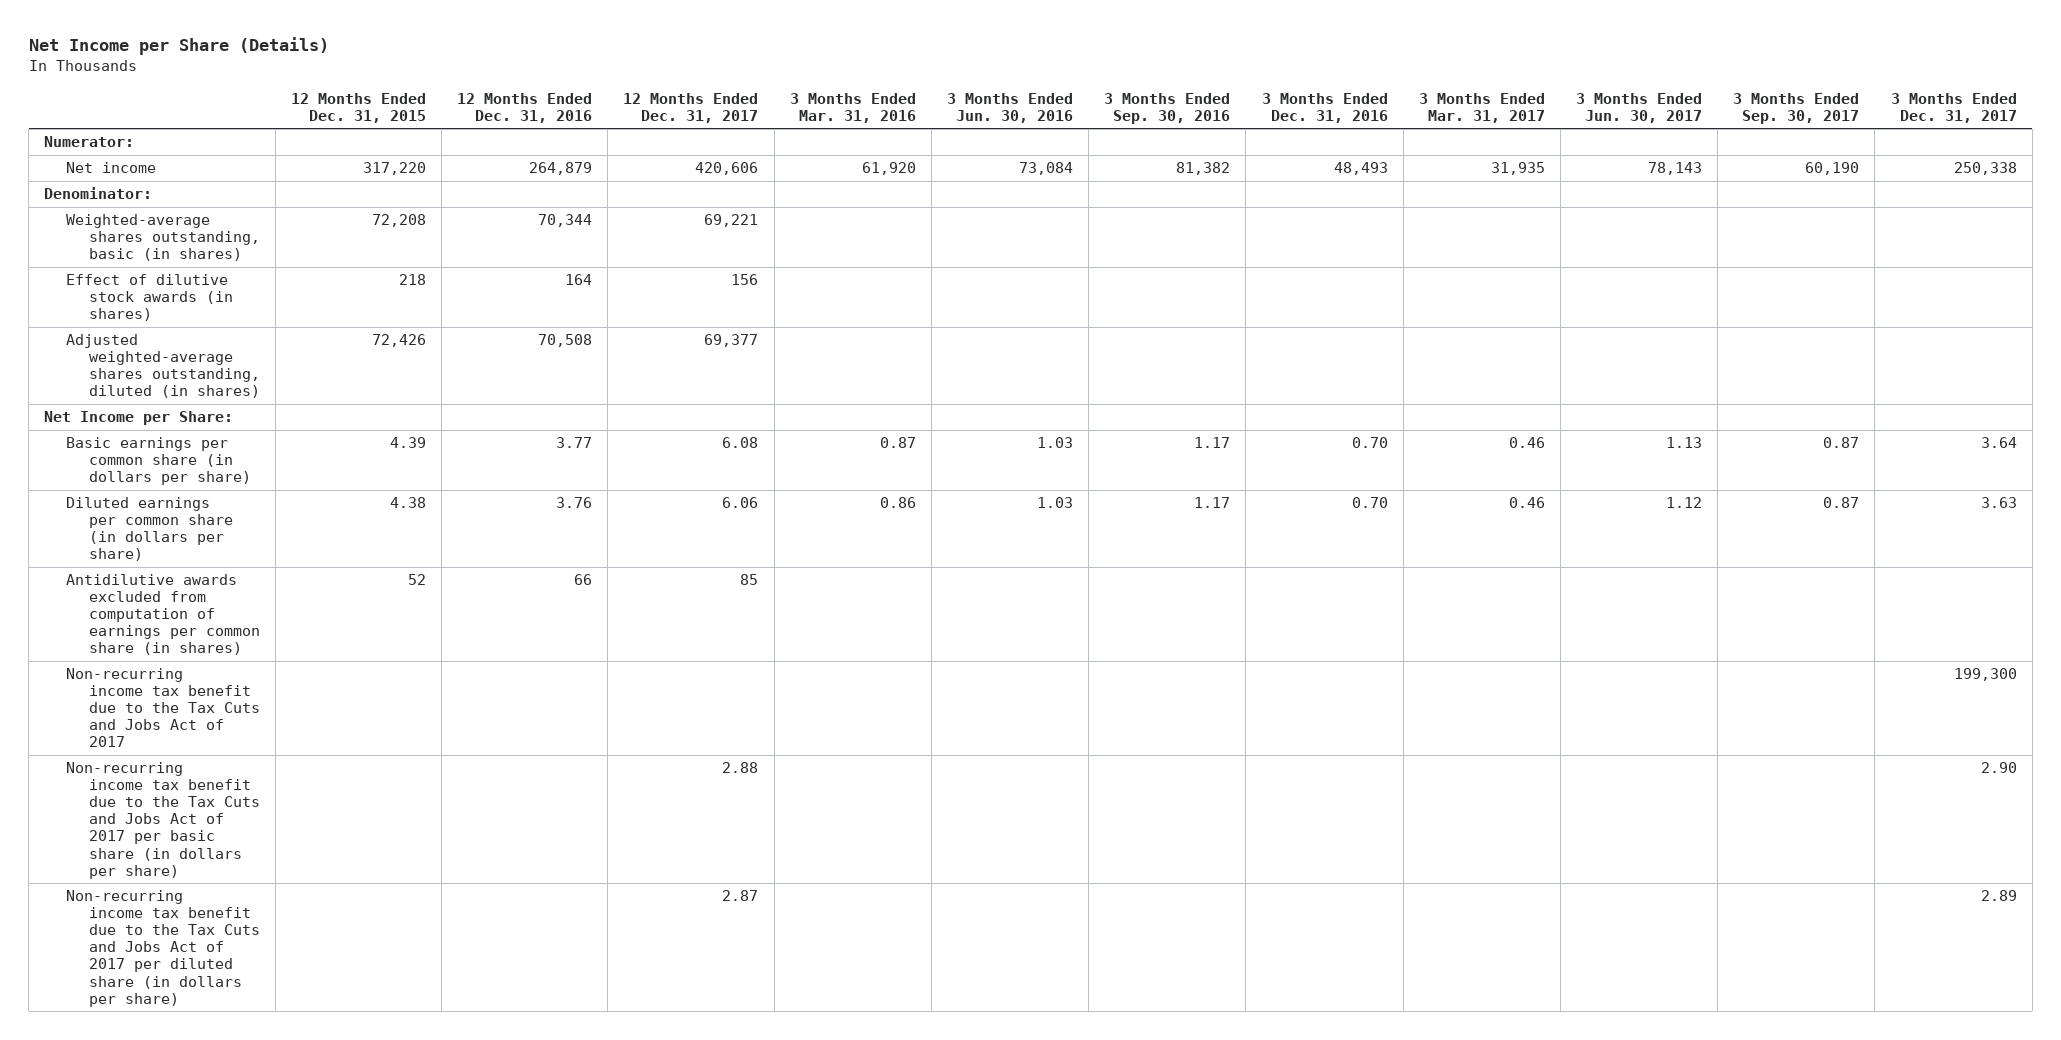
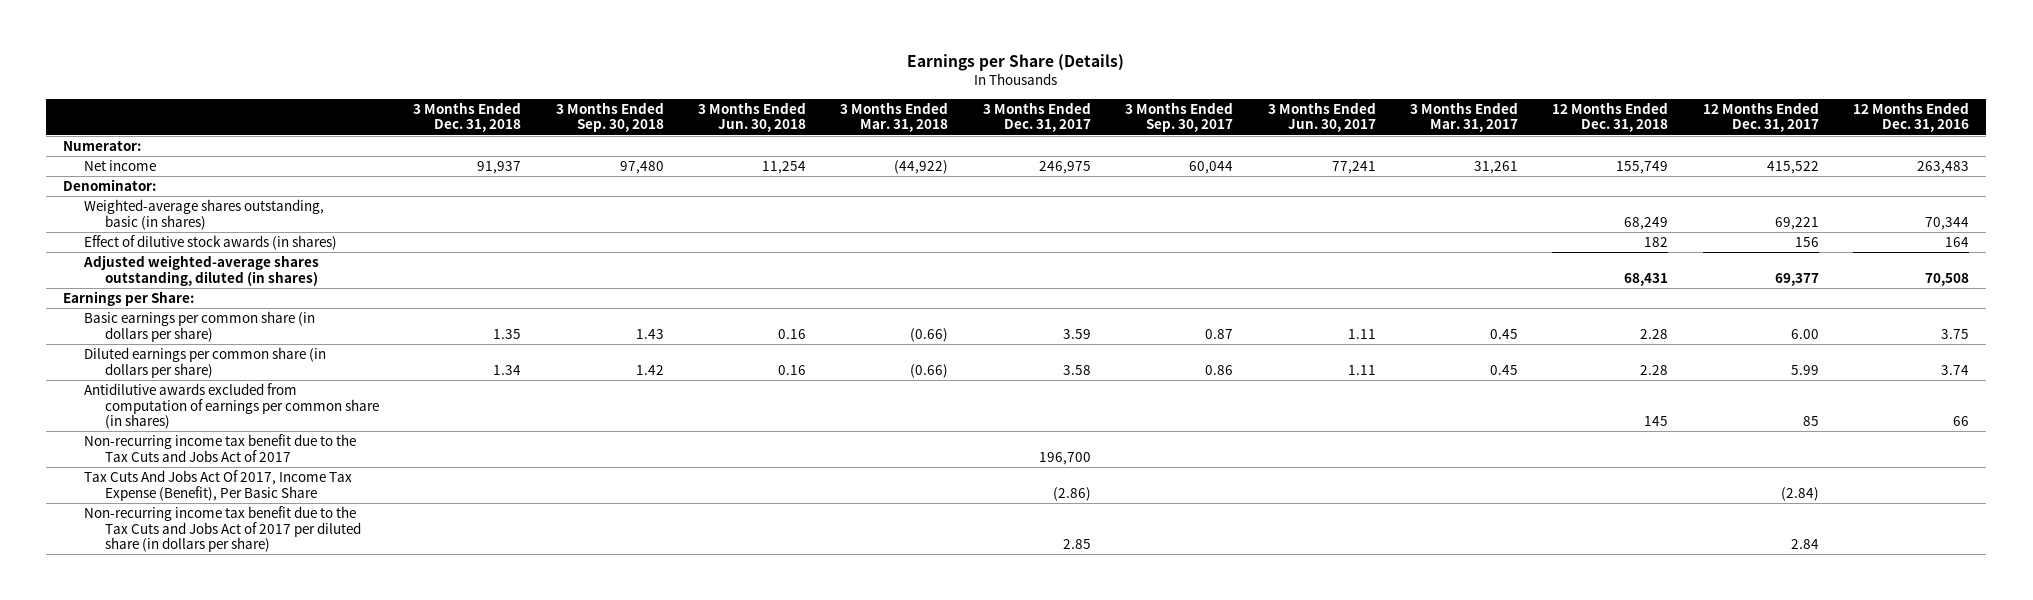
[28,37,329,56] Net Income per Share (Details) -> [907,54,1125,72] Earnings per Share (Details)
[290,92,426,123] 12 Months Ended Dec. 31, 2015 -> none
[789,92,916,123] 3 Months Ended Mar. 31, 2016 -> none
[946,92,1073,123] 3 Months Ended Jun. 30, 2016 -> none
[1104,92,1231,124] 3 Months Ended Sep. 30, 2016 -> none
[1261,92,1388,123] 3 Months Ended Dec. 31, 2016 -> none
none -> [413,101,522,133] 3 Months Ended Dec. 31, 2018
none -> [555,101,664,133] 3 Months Ended Sep. 30, 2018
none -> [697,101,806,133] 3 Months Ended Jun. 30, 2018
none -> [840,101,949,133] 3 Months Ended Mar. 31, 2018
none -> [1552,101,1669,133] 12 Months Ended Dec. 31, 2018
[529,162,593,176] 264,879 -> [1917,160,1970,174] 263,483
[695,162,759,176] 420,606 -> [1766,160,1819,174] 415,522
[1490,162,1545,176] 31,935 -> [1473,160,1518,174] 31,261
[1648,162,1703,176] 78,143 -> [1331,160,1376,174] 77,241
[1805,162,1860,176] 60,190 -> [1189,160,1234,174] 60,044
[1953,162,2017,176] 250,338 -> [1038,160,1091,174] 246,975
[44,411,234,426] Net Income per Share: -> [63,290,195,306] Earnings per Share:
[556,437,593,449] 3.77 -> [1941,328,1970,339] 3.75
[722,437,759,449] 6.08 -> [1790,328,1819,339] 6.00
[1508,437,1545,449] 0.46 -> [1489,328,1518,339] 0.45
[1666,437,1703,449] 1.13 -> [1347,328,1376,339] 1.11
[1980,437,2017,449] 3.64 -> [1062,328,1091,339] 3.59
[556,497,593,509] 3.76 -> [1941,364,1970,375] 3.74
[722,497,759,509] 6.06 -> [1790,364,1819,375] 5.99
[1508,497,1545,509] 0.46 -> [1489,364,1518,375] 0.45
[1666,497,1703,509] 1.12 -> [1347,364,1376,375] 1.11
[1823,497,1860,509] 0.87 -> [1205,364,1234,375] 0.86
[1980,497,2017,509] 3.63 -> [1062,364,1091,375] 3.58
[1953,668,2017,682] 199,300 -> [1038,451,1091,465] 196,700
[66,762,260,879] Non-recurring income tax benefit due to the Tax Cuts and Jobs Act of 2017 per basic share (in dollars per share) -> [84,469,353,501] Tax Cuts And Jobs Act Of 2017, Income Tax Expense (Benefit), Per Basic Share
[722,762,759,774] 2.88 -> [1780,486,1819,501] (2.84)
[1980,762,2017,774] 2.90 -> [1052,486,1091,501] (2.86)
[722,890,759,902] 2.87 -> [1790,539,1819,550] 2.84
[1980,890,2017,902] 2.89 -> [1062,539,1091,550] 2.85

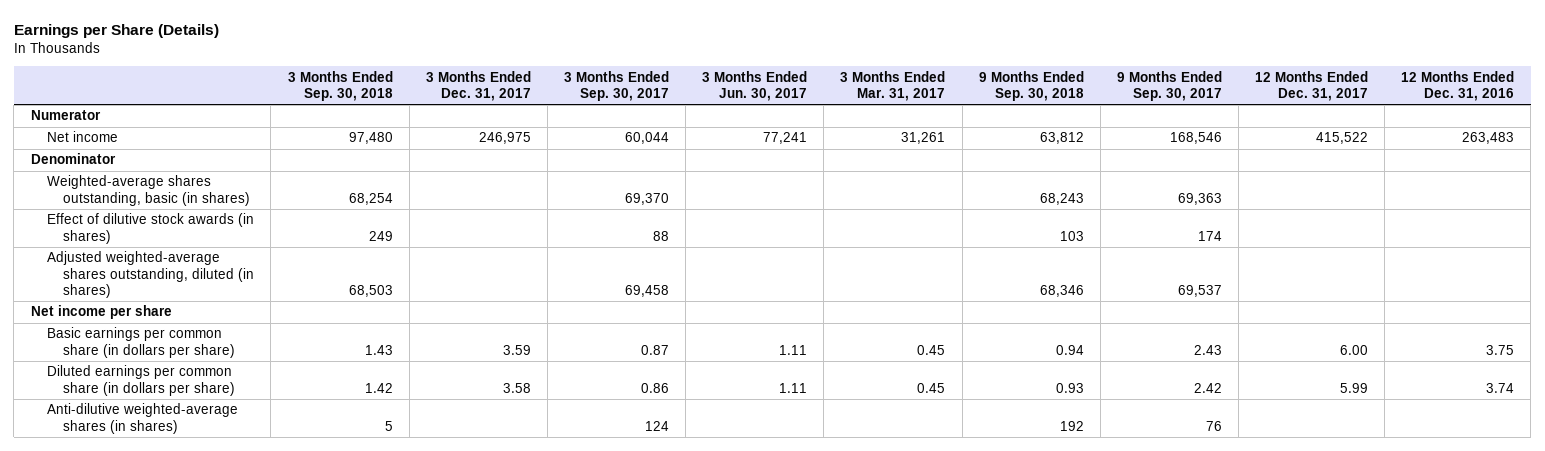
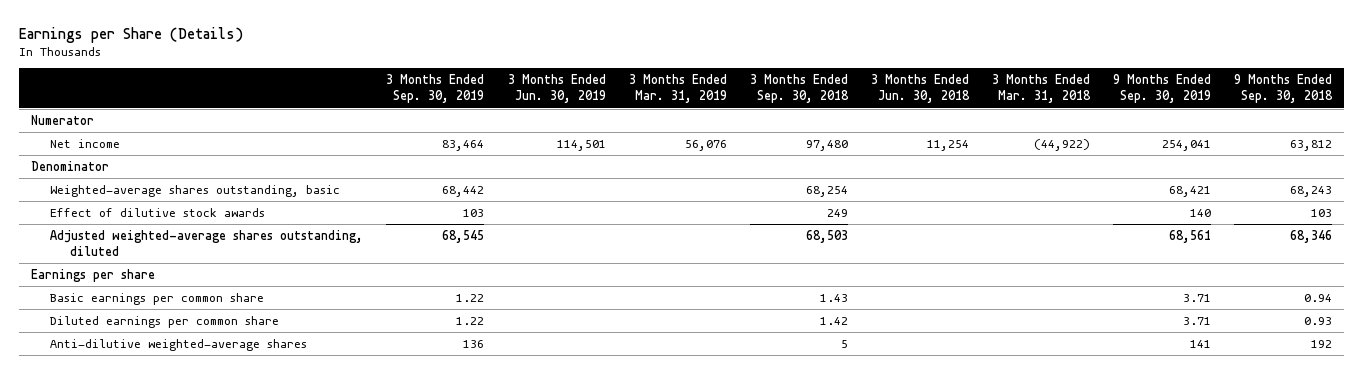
[425,70,531,101] 3 Months Ended Dec. 31, 2017 -> none
[563,70,669,101] 3 Months Ended Sep. 30, 2017 -> none
[702,70,808,101] 3 Months Ended Jun. 30, 2017 -> none
[840,70,946,101] 3 Months Ended Mar. 31, 2017 -> none
[1116,70,1222,101] 9 Months Ended Sep. 30, 2017 -> none
[1255,70,1369,101] 12 Months Ended Dec. 31, 2017 -> none
[1401,70,1515,101] 12 Months Ended Dec. 31, 2016 -> none
none -> [386,74,485,104] 3 Months Ended Sep. 30, 2019
none -> [507,74,606,104] 3 Months Ended Jun. 30, 2019
none -> [628,74,727,104] 3 Months Ended Mar. 31, 2019
none -> [871,74,971,104] 3 Months Ended Jun. 30, 2018
none -> [992,74,1092,104] 3 Months Ended Mar. 31, 2018
none -> [1113,74,1212,104] 9 Months Ended Sep. 30, 2019
[46,175,251,206] Weighted-average shares outstanding, basic (in shares) -> [50,184,341,197] Weighted-average shares outstanding, basic
[46,213,254,244] Effect of dilutive stock awards (in shares) -> [50,207,266,217] Effect of dilutive stock awards
[46,251,255,298] Adjusted weighted-average shares outstanding, diluted (in shares) -> [50,229,364,256] Adjusted weighted-average shares outstanding, diluted
[30,305,172,320] Net income per share -> [30,268,155,282] Earnings per share
[46,327,236,358] Basic earnings per common share (in dollars per share) -> [50,292,265,305] Basic earnings per common share
[46,365,236,396] Diluted earnings per common share (in dollars per share) -> [50,315,280,328] Diluted earnings per common share
[46,403,238,434] Anti-dilutive weighted-average shares (in shares) -> [50,338,308,351] Anti-dilutive weighted-average shares

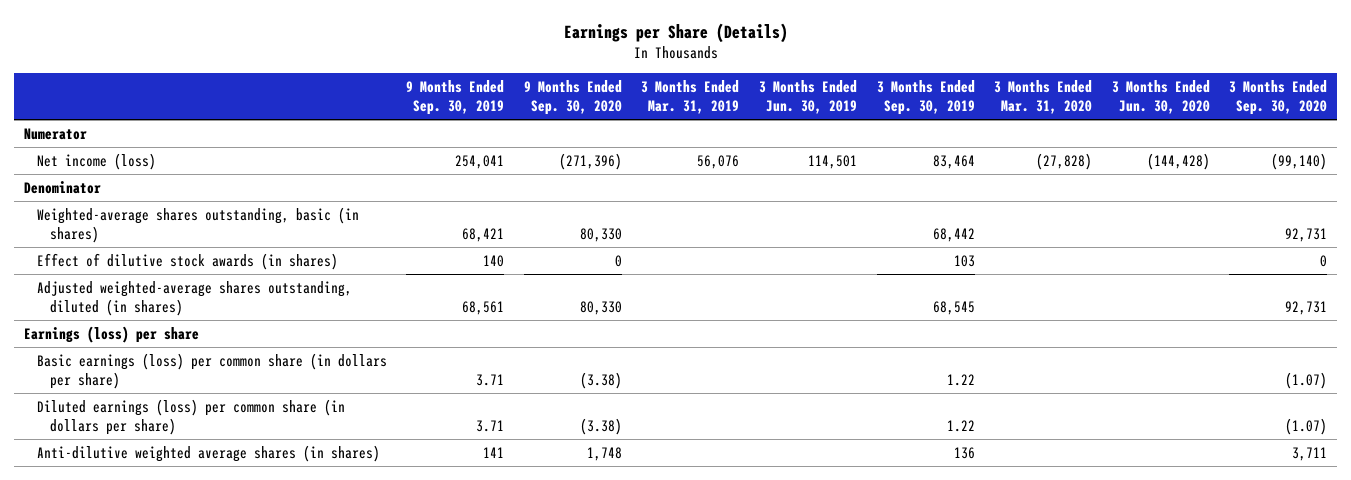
[749,74,849,104] 3 Months Ended Sep. 30, 2018 -> none
[871,74,971,104] 3 Months Ended Jun. 30, 2018 -> none
[992,74,1092,104] 3 Months Ended Mar. 31, 2018 -> none
[1234,74,1334,104] 9 Months Ended Sep. 30, 2018 -> none
none -> [523,80,622,115] 9 Months Ended Sep. 30, 2020
none -> [994,80,1093,114] 3 Months Ended Mar. 31, 2020
none -> [1111,80,1210,114] 3 Months Ended Jun. 30, 2020
none -> [1229,80,1328,115] 3 Months Ended Sep. 30, 2020
[50,138,121,148] Net income -> [36,152,156,170] Net income (loss)
[50,184,341,197] Weighted-average shares outstanding, basic -> [36,206,359,243] Weighted-average shares outstanding, basic (in shares)
[50,207,266,217] Effect of dilutive stock awards -> [36,252,338,270] Effect of dilutive stock awards (in shares)
[50,229,364,256] Adjusted weighted-average shares outstanding, diluted -> [36,280,352,316] Adjusted weighted-average shares outstanding, diluted (in shares)
[30,268,155,282] Earnings per share -> [24,325,200,343] Earnings (loss) per share
[50,292,265,305] Basic earnings per common share -> [36,352,387,389] Basic earnings (loss) per common share (in dollars per share)
[50,315,280,328] Diluted earnings per common share -> [36,398,345,435] Diluted earnings (loss) per common share (in dollars per share)
[50,338,308,351] Anti-dilutive weighted-average shares -> [36,444,380,462] Anti-dilutive weighted average shares (in shares)

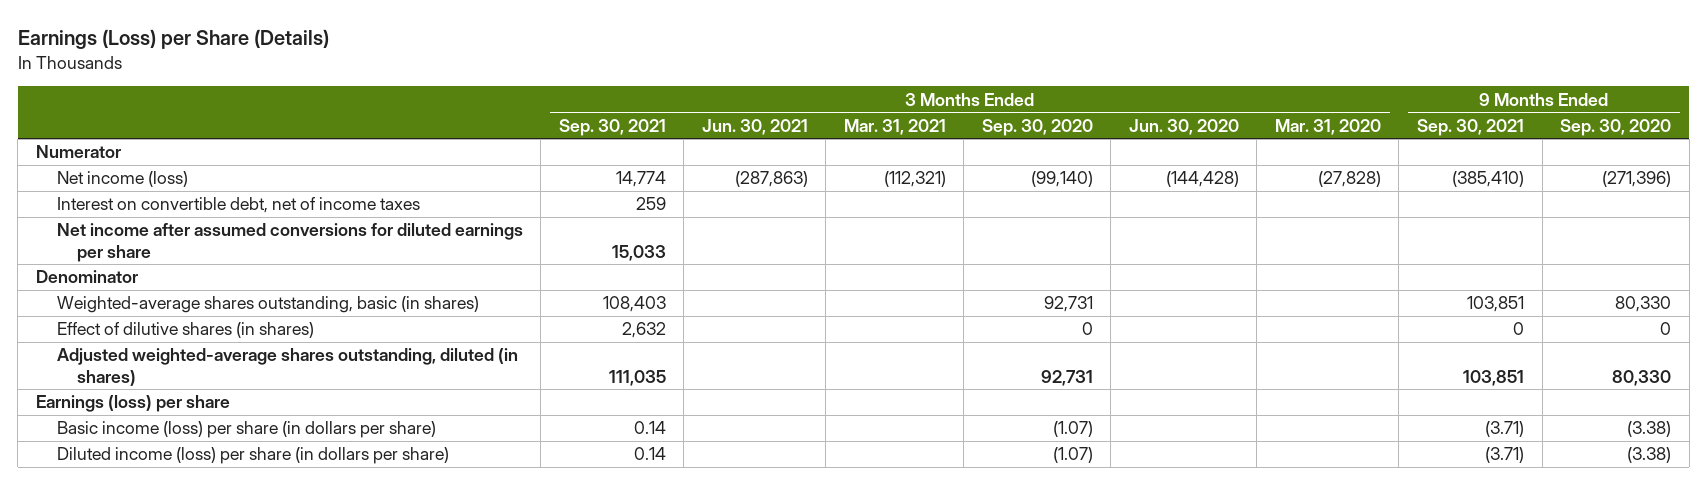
[563,22,788,43] Earnings per Share (Details) -> [17,28,329,49] Earnings (Loss) per Share (Details)
[406,80,505,115] 9 Months Ended Sep. 30, 2019 -> none
[641,80,740,114] 3 Months Ended Mar. 31, 2019 -> none
[758,80,857,114] 3 Months Ended Jun. 30, 2019 -> none
[876,80,975,115] 3 Months Ended Sep. 30, 2019 -> none
none -> [558,118,666,136] Sep. 30, 2021
none -> [701,118,808,135] Jun. 30, 2021
none -> [843,118,946,135] Mar. 31, 2021
none -> [1416,118,1524,136] Sep. 30, 2021
none -> [56,197,420,214] Interest on convertible debt, net of income taxes
none -> [56,223,523,262] Net income after assumed conversions for diluted earnings per share
[36,252,338,270] Effect of dilutive stock awards (in shares) -> [56,322,314,339] Effect of dilutive shares (in shares)
[36,444,380,462] Anti-dilutive weighted average shares (in shares) -> none
[36,352,387,389] Basic earnings (loss) per common share (in dollars per share) -> [56,421,436,439] Basic income (loss) per share (in dollars per share)
[36,398,345,435] Diluted earnings (loss) per common share (in dollars per share) -> [56,447,449,465] Diluted income (loss) per share (in dollars per share)

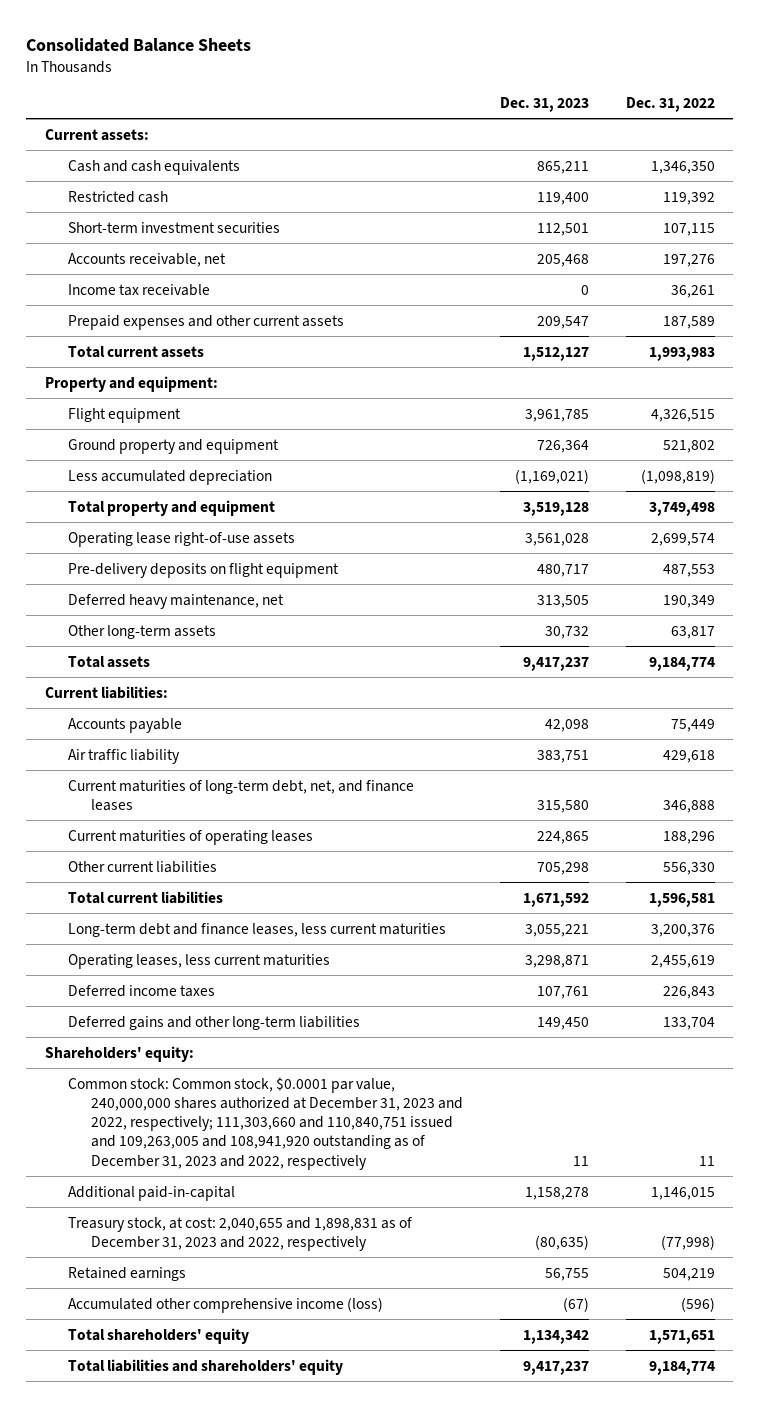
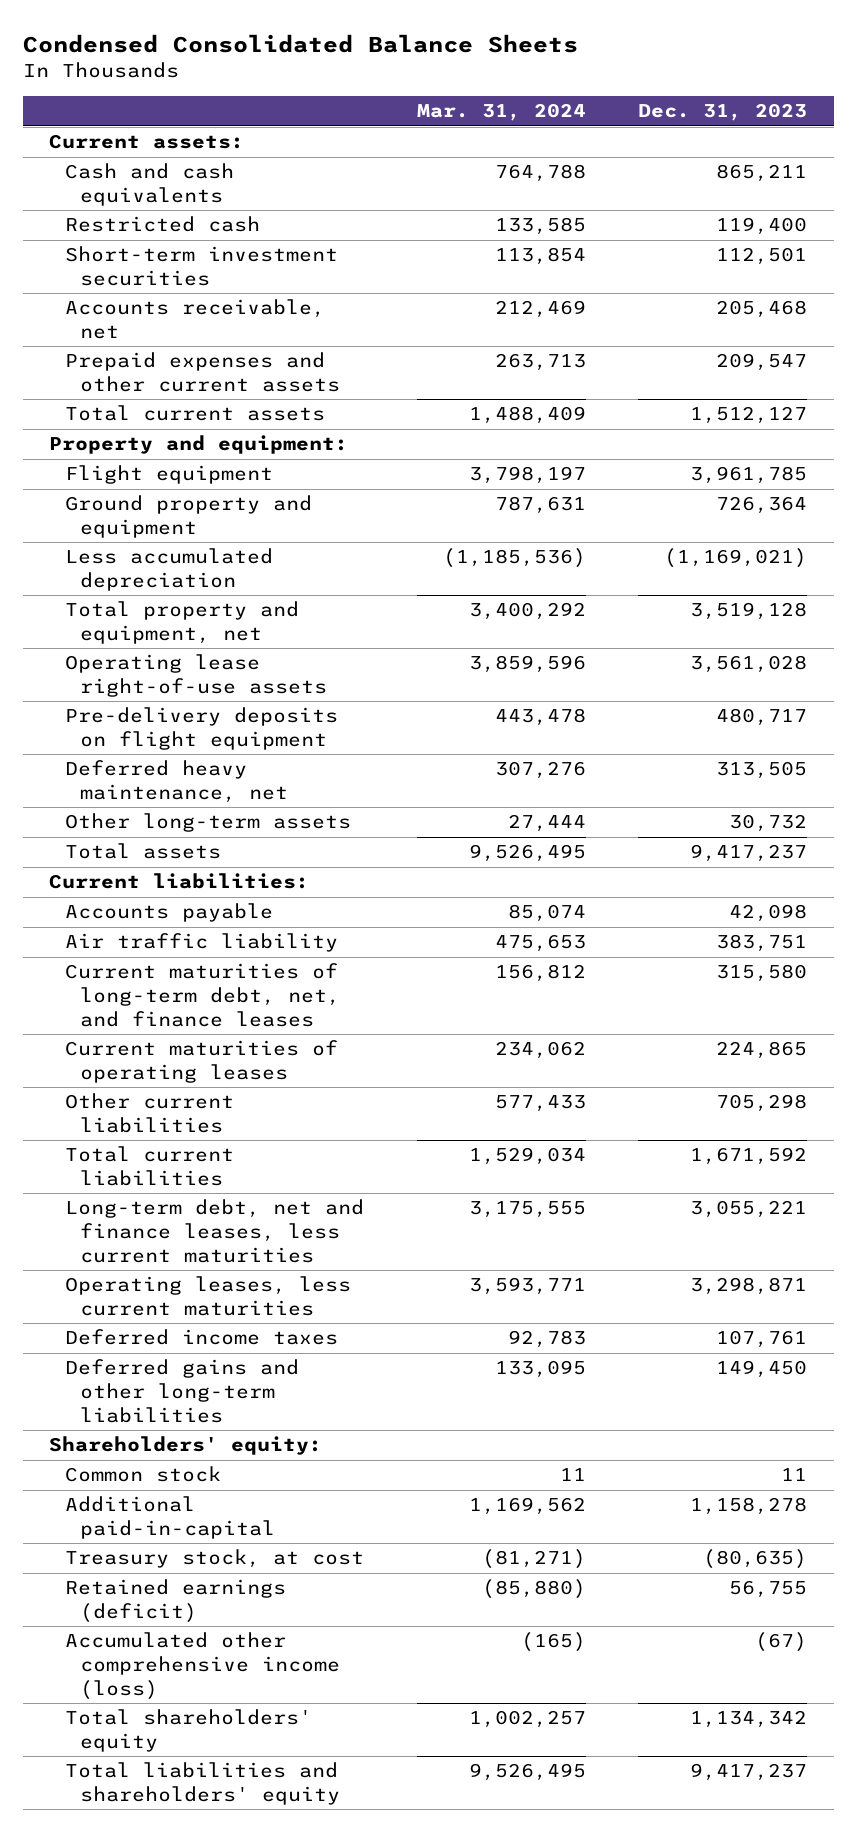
[26,37,252,52] Consolidated Balance Sheets -> [23,34,579,54] Condensed Consolidated Balance Sheets
[625,97,715,113] Dec. 31, 2022 -> none
none -> [416,103,586,122] Mar. 31, 2024
[67,283,210,296] Income tax receivable -> none
[67,499,275,516] Total property and equipment -> [64,601,299,644] Total property and equipment, net
[67,922,446,937] Long-term debt and finance leases, less current maturities -> [64,1199,364,1263] Long-term debt, net and finance leases, less current maturities
[67,1076,463,1170] Common stock: Common stock, $0.0001 par value, 240,000,000 shares authorized at December 31, 2023 and 2022, respectively; 111,303,660 and 110,840,751 issued and 109,263,005 and 108,941,920 outstanding as of December 31, 2023 and 2022, respectively -> [64,1466,221,1483] Common stock
[67,1216,412,1251] Treasury stock, at cost: 2,040,655 and 1,898,831 as of December 31, 2023 and 2022, respectively -> [64,1549,364,1569] Treasury stock, at cost
[67,1266,186,1281] Retained earnings -> [64,1579,286,1623] Retained earnings (deficit)

